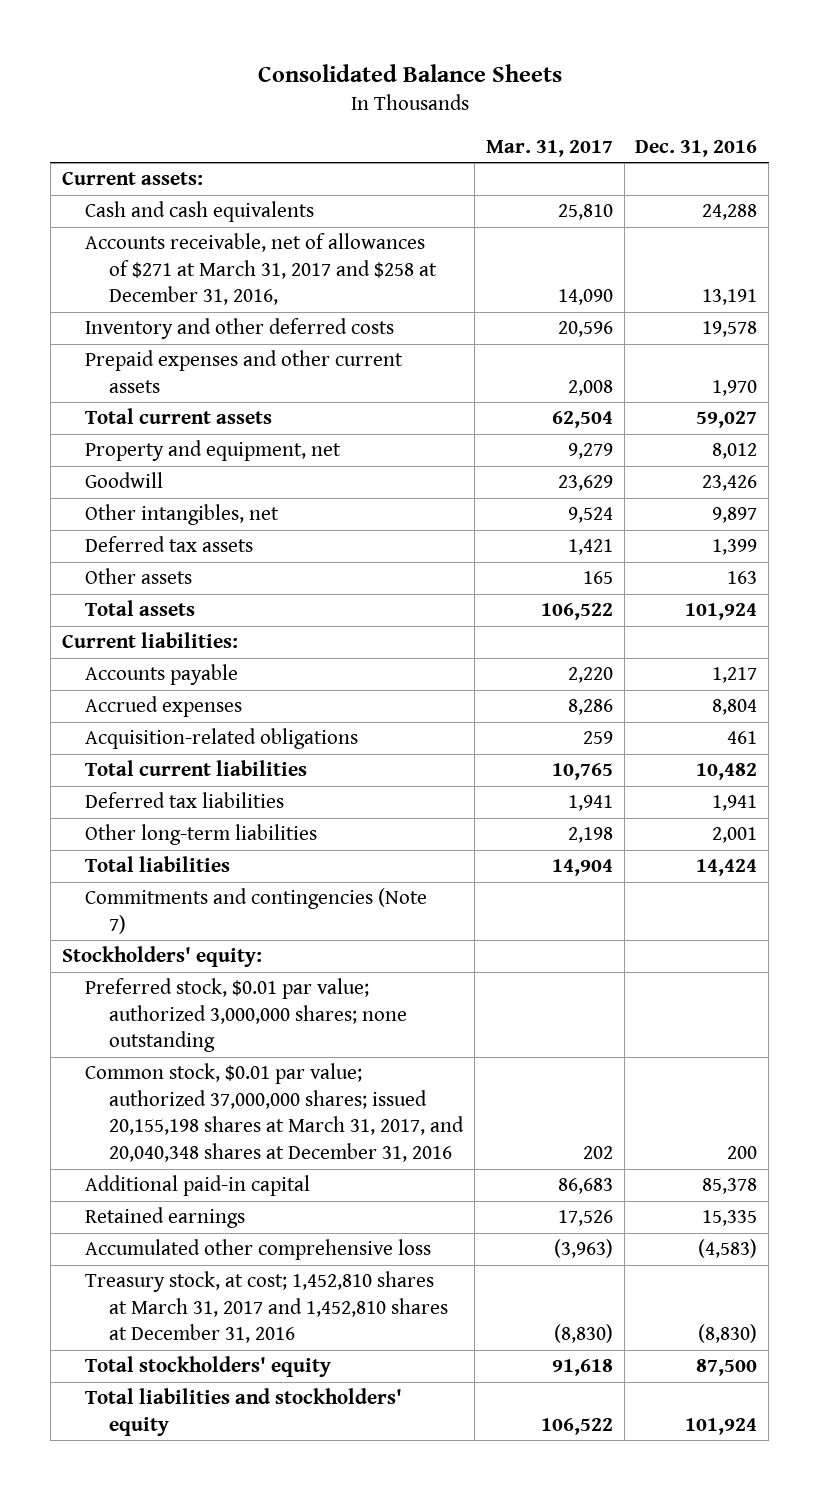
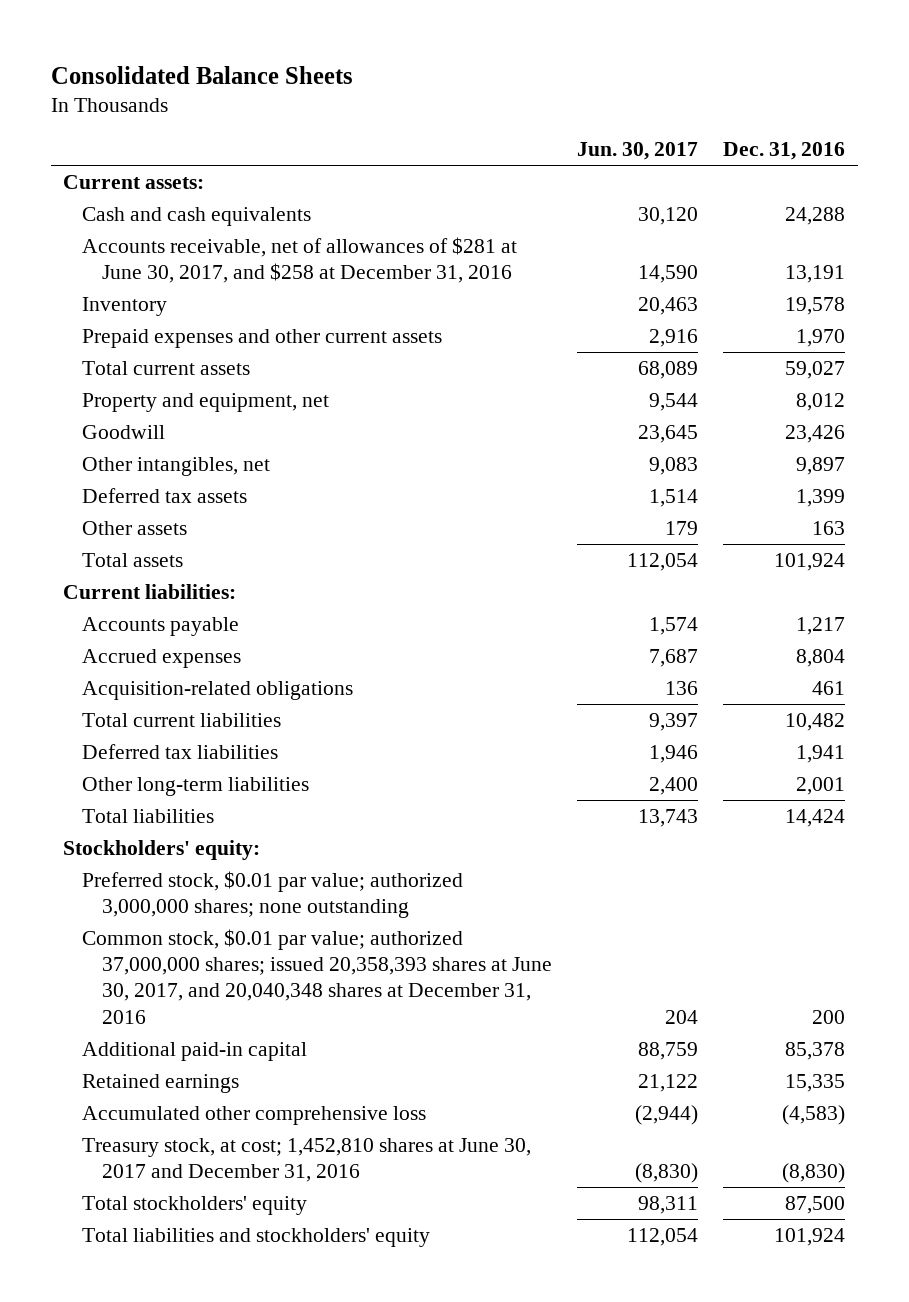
[485,139,613,157] Mar. 31, 2017 -> none
none -> [576,142,698,161] Jun. 30, 2017
[85,233,437,306] Accounts receivable, net of allowances of $271 at March 31, 2017 and $258 at December 31, 2016, -> [82,236,518,284] Accounts receivable, net of allowances of $281 at June 30, 2017, and $258 at December 31, 2016
[85,318,395,340] Inventory and other deferred costs -> [82,296,168,316] Inventory
[85,888,428,934] Commitments and contingencies (Note 7) -> none
[85,1063,464,1163] Common stock, $0.01 par value; authorized 37,000,000 shares; issued 20,155,198 shares at March 31, 2017, and 20,040,348 shares at December 31, 2016 -> [82,928,552,1024] Common stock, $0.01 par value; authorized 37,000,000 shares; issued 20,358,393 shares at June 30, 2017, and 20,040,348 shares at December 31, 2016
[85,1271,448,1344] Treasury stock, at cost; 1,452,810 shares at March 31, 2017 and 1,452,810 shares at December 31, 2016 -> [82,1137,532,1183] Treasury stock, at cost; 1,452,810 shares at June 30, 2017 and December 31, 2016

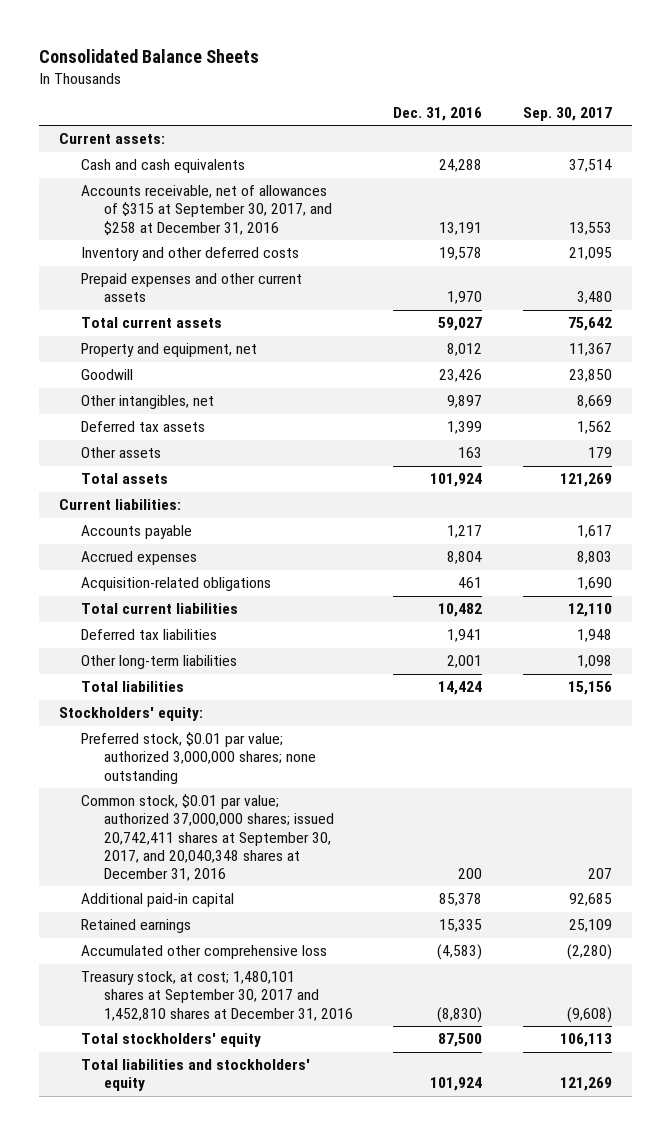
[576,142,698,161] Jun. 30, 2017 -> none
none -> [522,106,612,121] Sep. 30, 2017
[82,236,518,284] Accounts receivable, net of allowances of $281 at June 30, 2017, and $258 at December 31, 2016 -> [81,185,332,235] Accounts receivable, net of allowances of $315 at September 30, 2017, and $258 at December 31, 2016
[82,296,168,316] Inventory -> [81,247,300,262] Inventory and other deferred costs
[82,928,552,1024] Common stock, $0.01 par value; authorized 37,000,000 shares; issued 20,358,393 shares at June 30, 2017, and 20,040,348 shares at December 31, 2016 -> [81,794,334,881] Common stock, $0.01 par value; authorized 37,000,000 shares; issued 20,742,411 shares at September 30, 2017, and 20,040,348 shares at December 31, 2016
[82,1137,532,1183] Treasury stock, at cost; 1,452,810 shares at June 30, 2017 and December 31, 2016 -> [81,971,353,1021] Treasury stock, at cost; 1,480,101 shares at September 30, 2017 and 1,452,810 shares at December 31, 2016

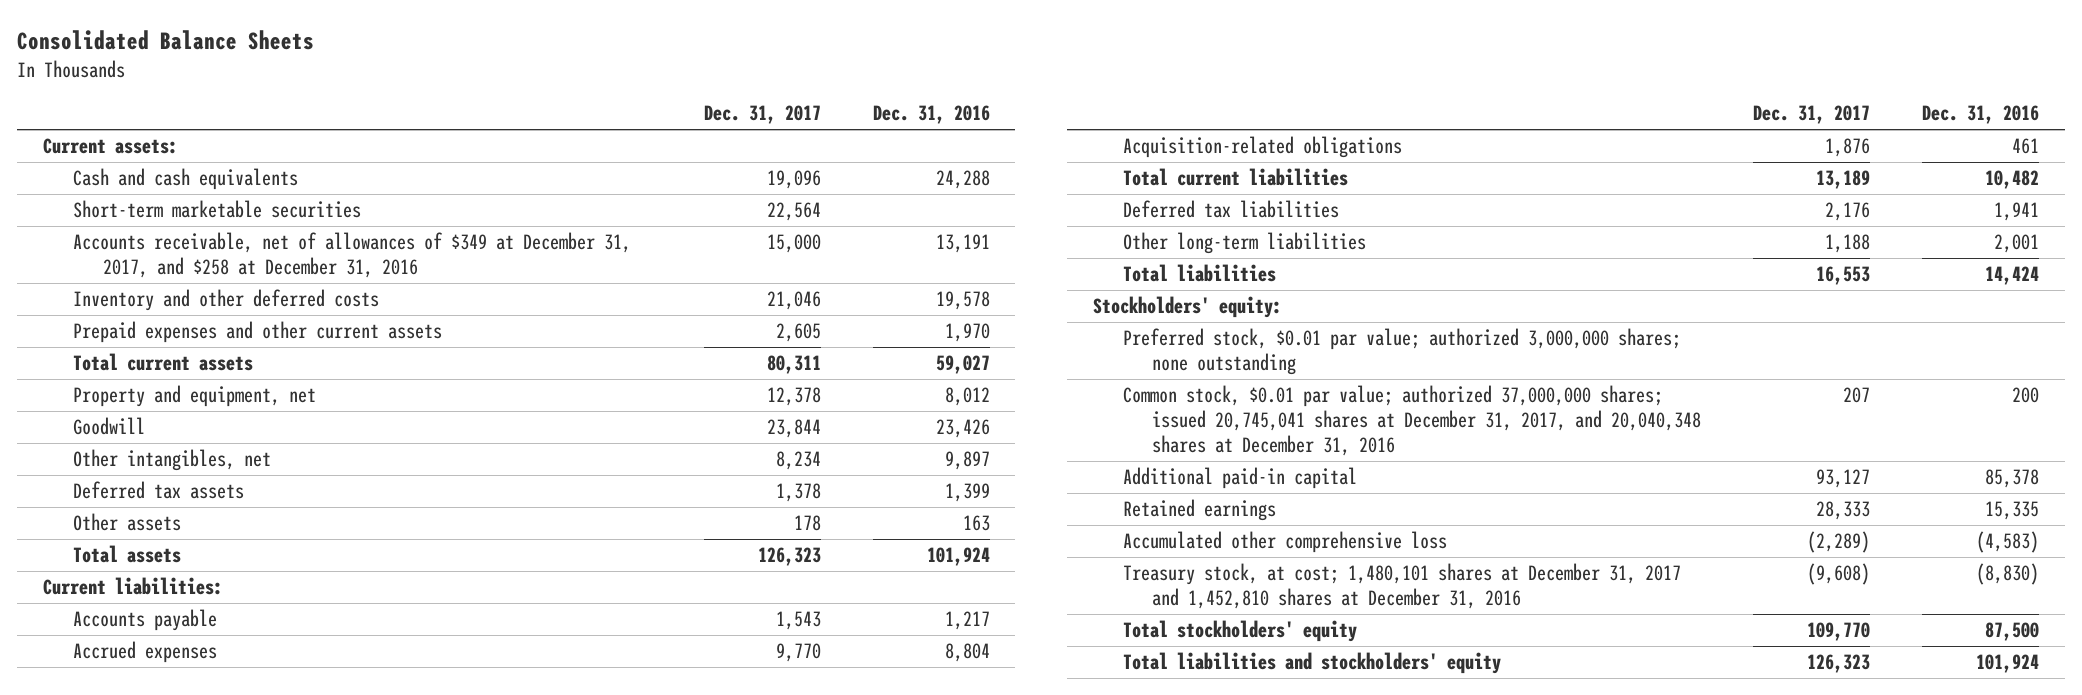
[522,106,612,121] Sep. 30, 2017 -> none
none -> [703,105,821,125] Dec. 31, 2017
none -> [72,200,361,219] Short-term marketable securities
[81,185,332,235] Accounts receivable, net of allowances of $315 at September 30, 2017, and $258 at December 31, 2016 -> [72,232,631,279] Accounts receivable, net of allowances of $349 at December 31, 2017, and $258 at December 31, 2016
[81,794,334,881] Common stock, $0.01 par value; authorized 37,000,000 shares; issued 20,742,411 shares at September 30, 2017, and 20,040,348 shares at December 31, 2016 -> [1122,385,1702,457] Common stock, $0.01 par value; authorized 37,000,000 shares; issued 20,745,041 shares at December 31, 2017, and 20,040,348 shares at December 31, 2016
[81,971,353,1021] Treasury stock, at cost; 1,480,101 shares at September 30, 2017 and 1,452,810 shares at December 31, 2016 -> [1122,563,1681,610] Treasury stock, at cost; 1,480,101 shares at December 31, 2017 and 1,452,810 shares at December 31, 2016

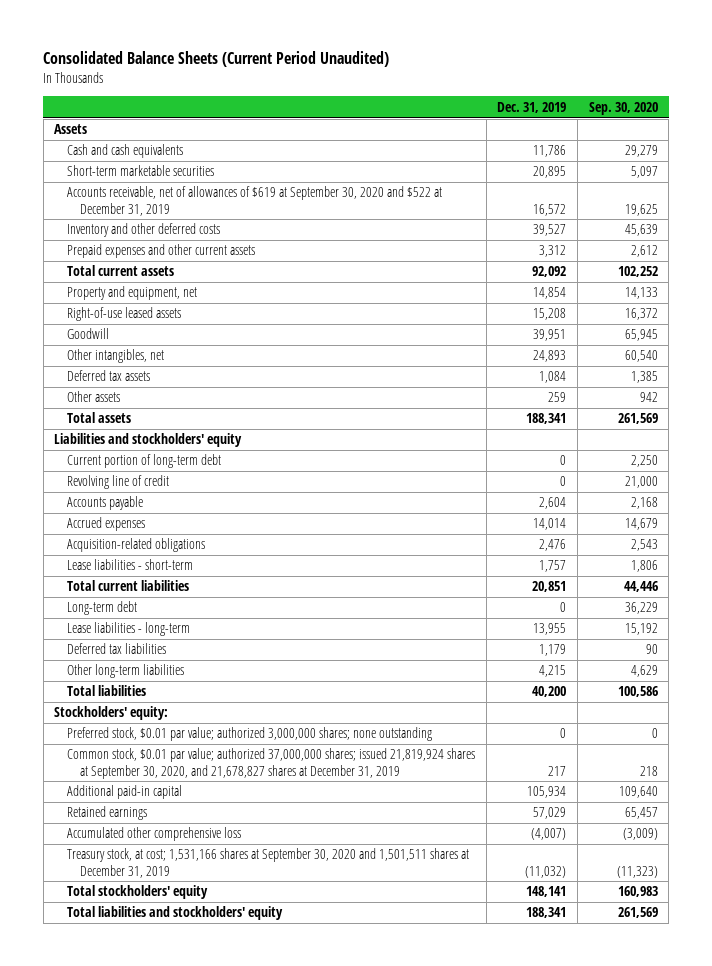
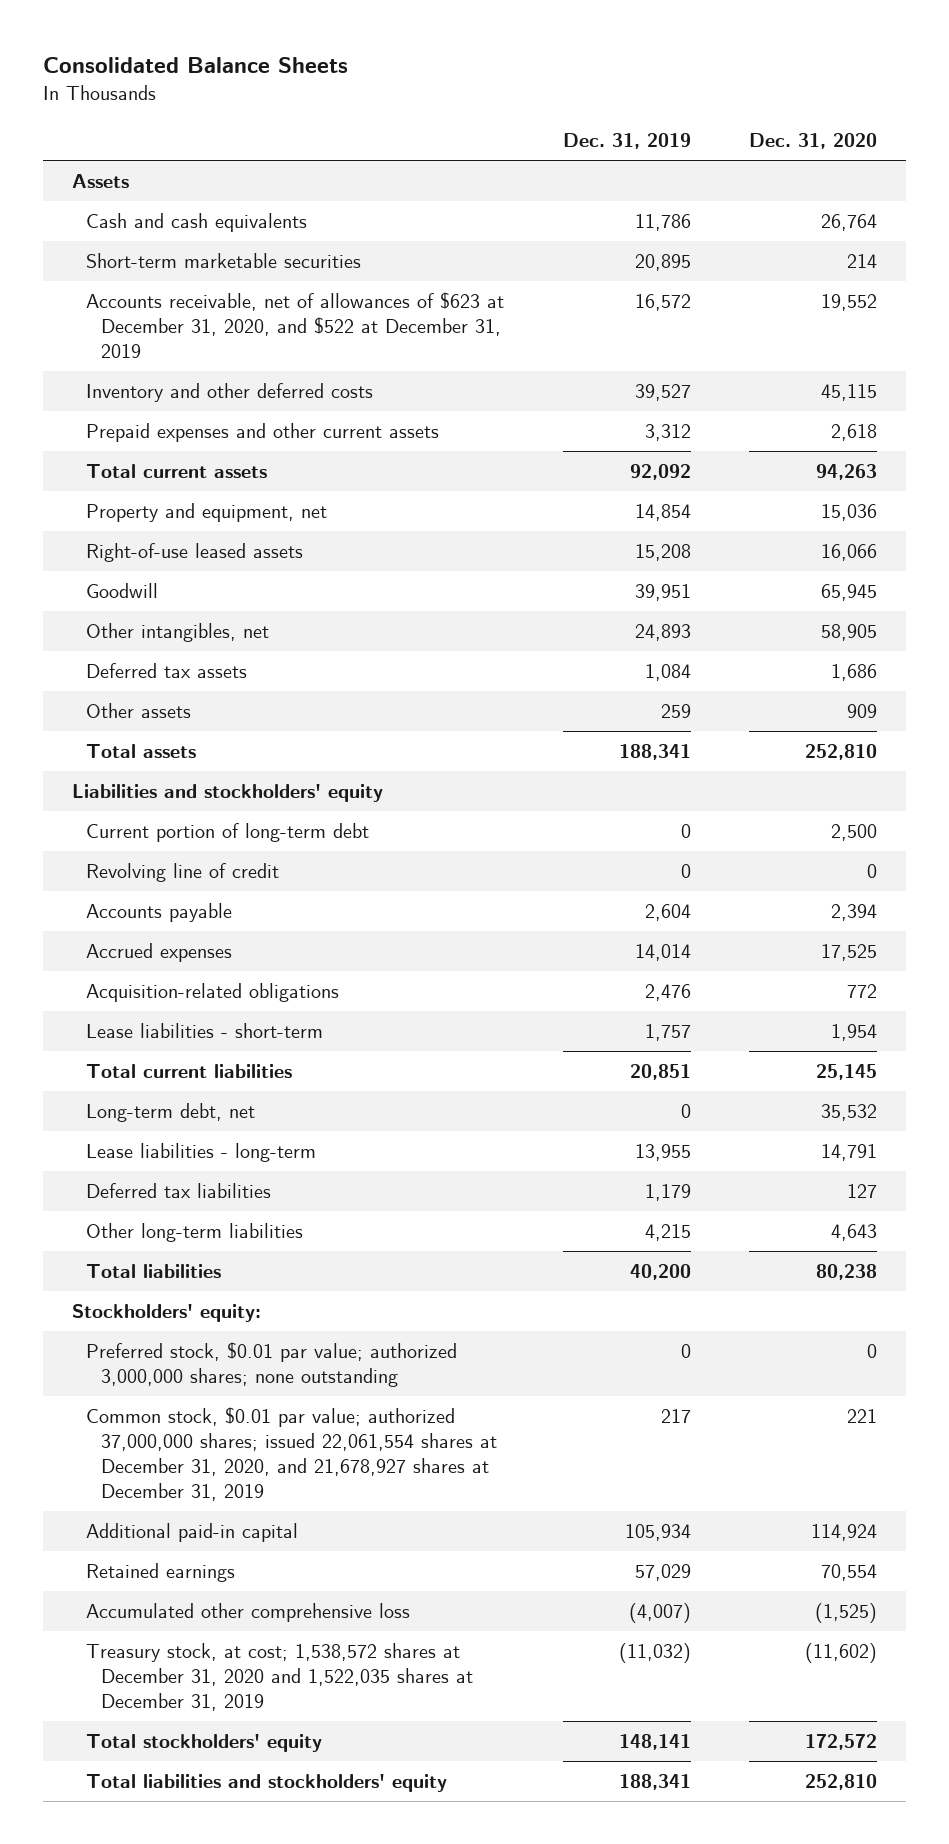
[43,51,390,68] Consolidated Balance Sheets (Current Period Unaudited) -> [42,57,348,74] Consolidated Balance Sheets
[588,101,658,115] Sep. 30, 2020 -> none
none -> [749,132,878,149] Dec. 31, 2020
[67,186,443,216] Accounts receivable, net of allowances of $619 at September 30, 2020 and $522 at December 31, 2019 -> [86,292,505,358] Accounts receivable, net of allowances of $623 at December 31, 2020, and $522 at December 31, 2019
[67,601,138,616] Long-term debt -> [86,1103,256,1123] Long-term debt, net
[67,748,476,779] Common stock, $0.01 par value; authorized 37,000,000 shares; issued 21,819,924 shares at September 30, 2020, and 21,678,827 shares at December 31, 2019 -> [86,1407,498,1501] Common stock, $0.01 par value; authorized 37,000,000 shares; issued 22,061,554 shares at December 31, 2020, and 21,678,927 shares at December 31, 2019
[67,848,470,878] Treasury stock, at cost; 1,531,166 shares at September 30, 2020 and 1,501,511 shares at December 31, 2019 -> [86,1643,474,1711] Treasury stock, at cost; 1,538,572 shares at December 31, 2020 and 1,522,035 shares at December 31, 2019

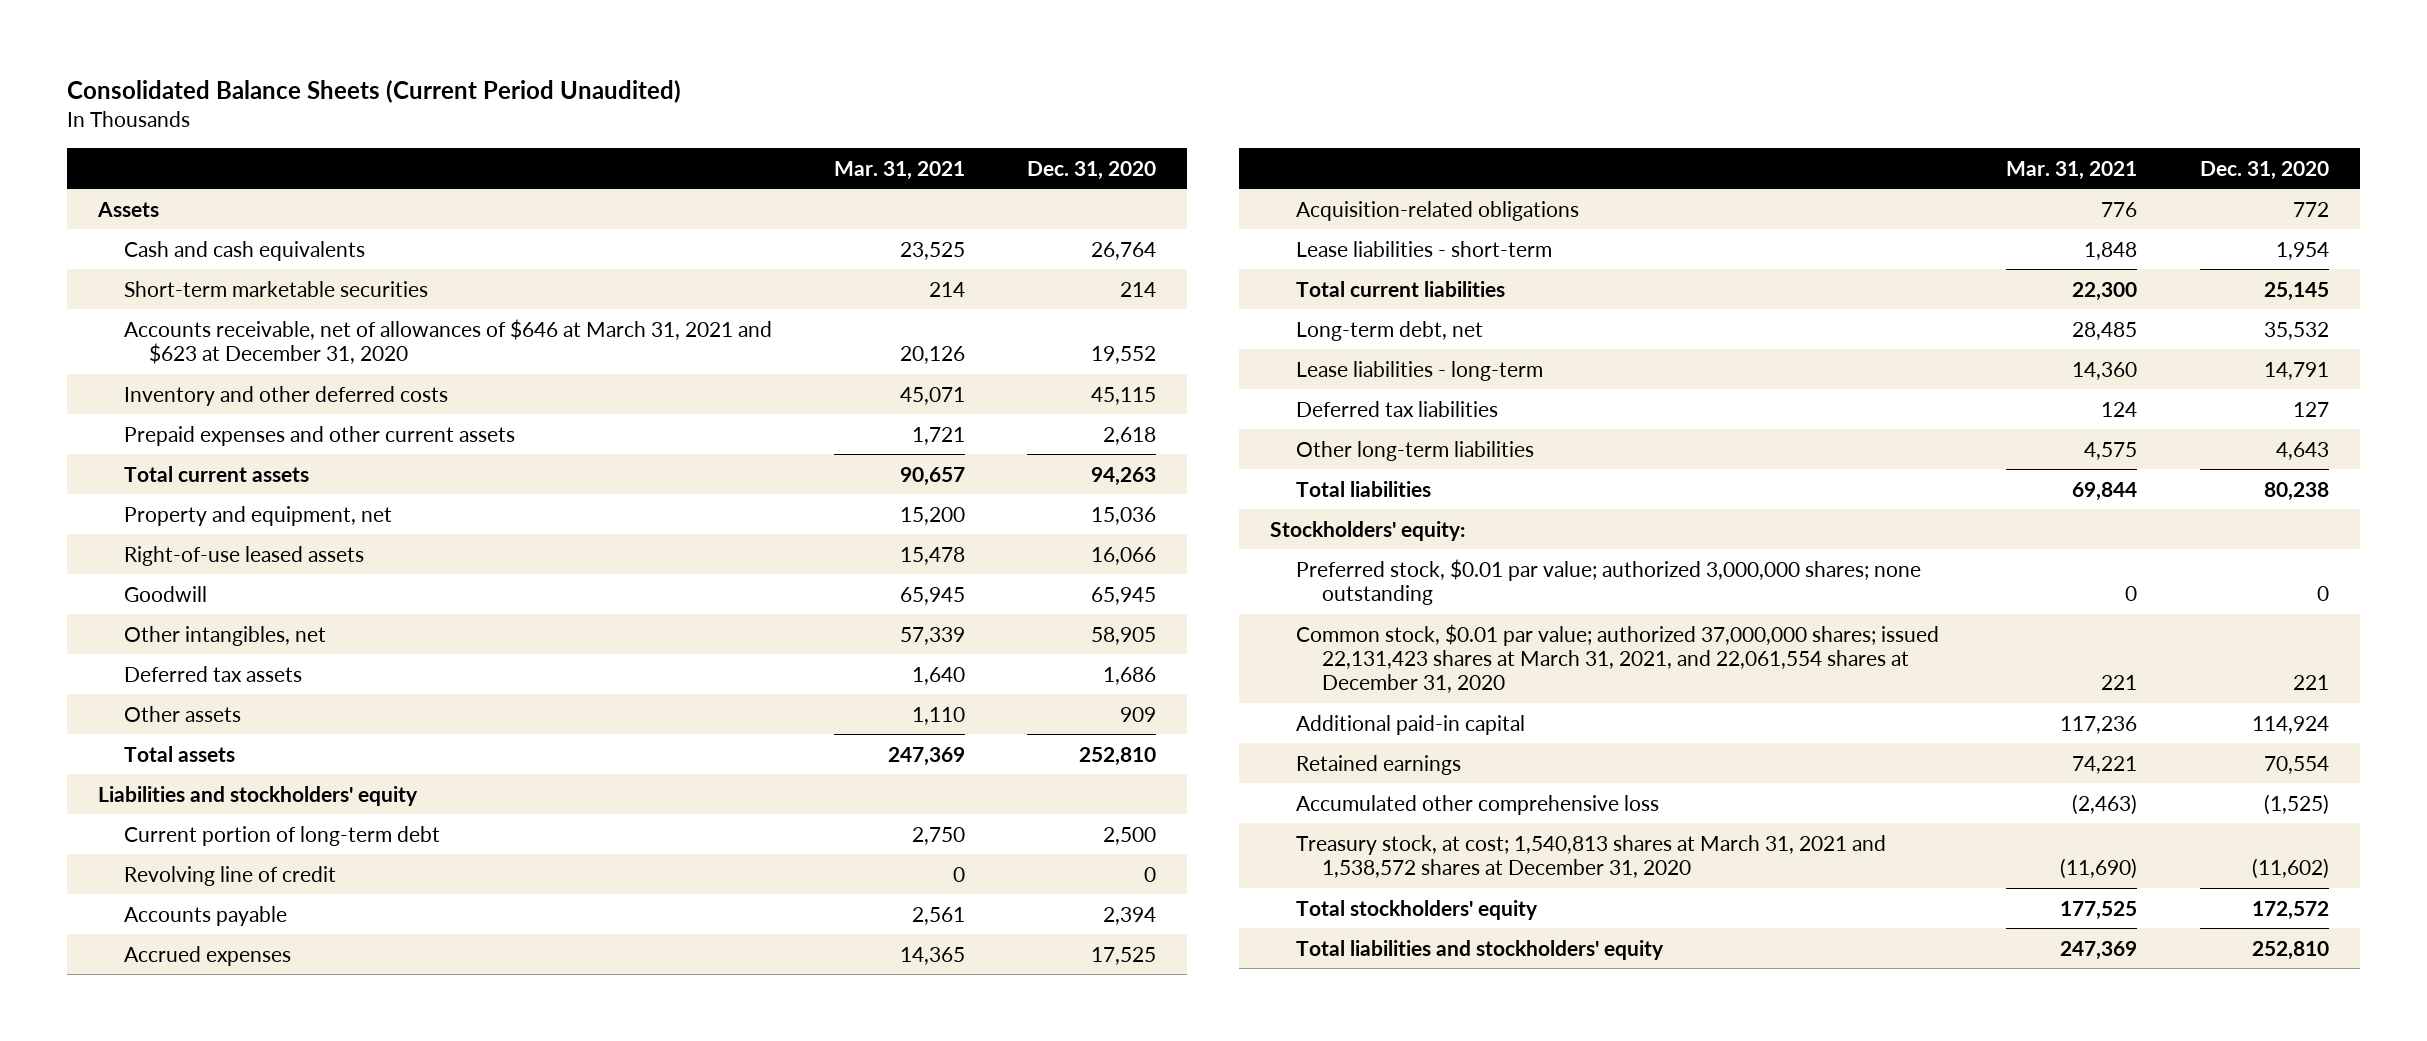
[42,57,348,74] Consolidated Balance Sheets -> [66,80,681,104] Consolidated Balance Sheets (Current Period Unaudited)
[562,132,691,149] Dec. 31, 2019 -> none
none -> [833,160,965,180] Mar. 31, 2021
[86,292,505,358] Accounts receivable, net of allowances of $623 at December 31, 2020, and $522 at December 31, 2019 -> [123,318,772,364] Accounts receivable, net of allowances of $646 at March 31, 2021 and $623 at December 31, 2020
[86,1407,498,1501] Common stock, $0.01 par value; authorized 37,000,000 shares; issued 22,061,554 shares at December 31, 2020, and 21,678,927 shares at December 31, 2019 -> [1296,623,1940,694] Common stock, $0.01 par value; authorized 37,000,000 shares; issued 22,131,423 shares at March 31, 2021, and 22,061,554 shares at December 31, 2020
[86,1643,474,1711] Treasury stock, at cost; 1,538,572 shares at December 31, 2020 and 1,522,035 shares at December 31, 2019 -> [1296,834,1887,878] Treasury stock, at cost; 1,540,813 shares at March 31, 2021 and 1,538,572 shares at December 31, 2020

